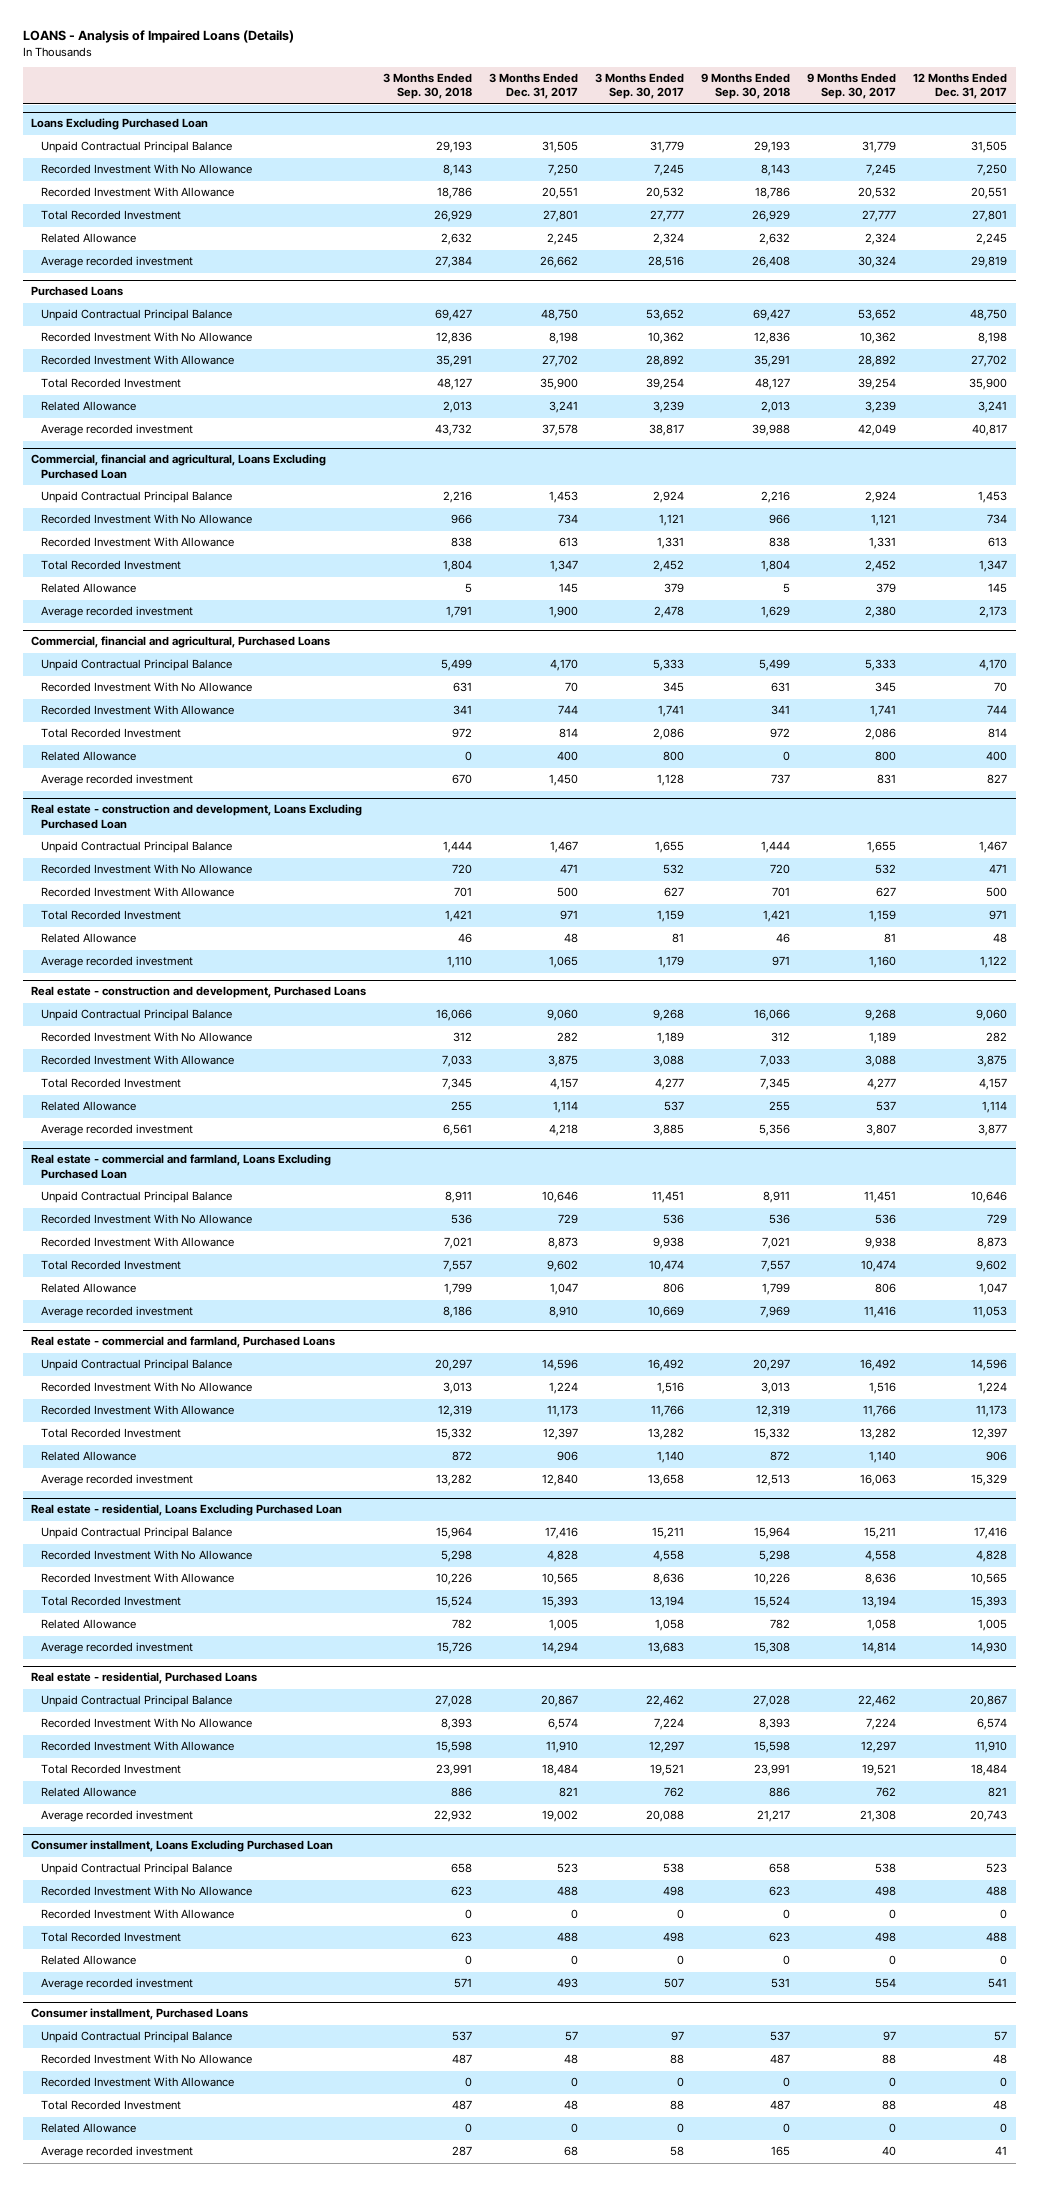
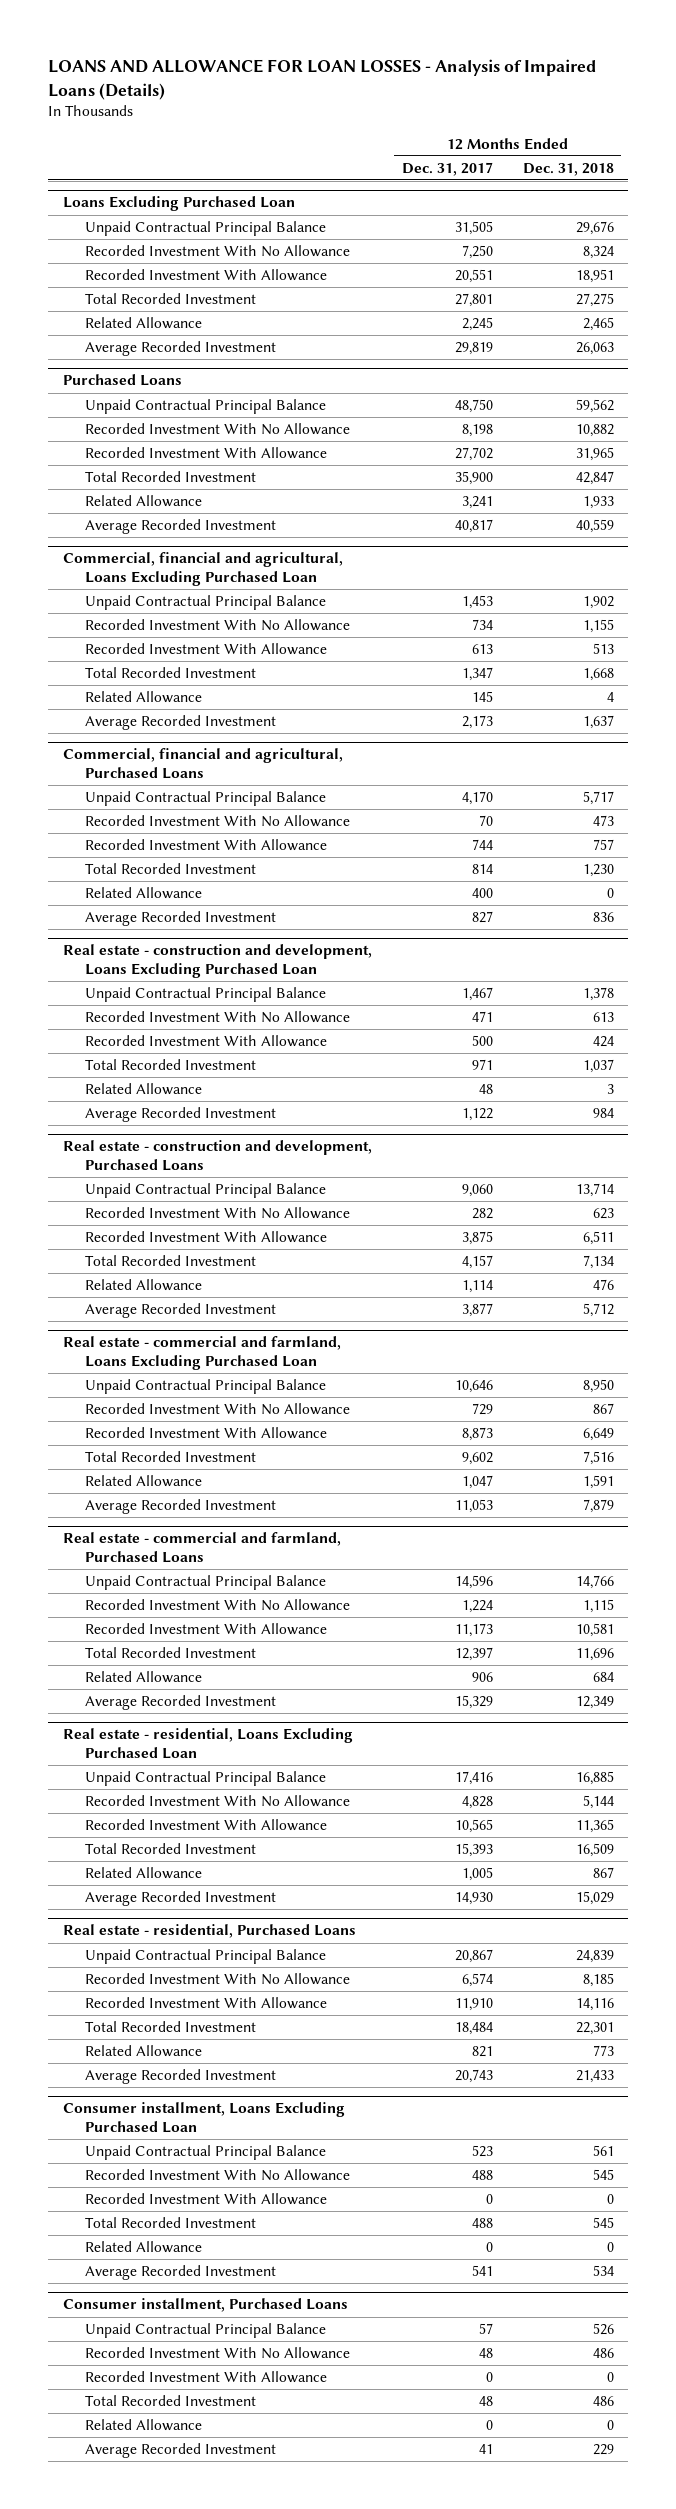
[22,30,294,44] LOANS - Analysis of Impaired Loans (Details) -> [47,58,596,100] LOANS AND ALLOWANCE FOR LOAN LOSSES - Analysis of Impaired Loans (Details)
[383,73,473,100] 3 Months Ended Sep. 30, 2018 -> none
[489,73,579,100] 3 Months Ended Dec. 31, 2017 -> none
[595,73,685,100] 3 Months Ended Sep. 30, 2017 -> none
[701,73,791,100] 9 Months Ended Sep. 30, 2018 -> none
[807,73,897,100] 9 Months Ended Sep. 30, 2017 -> none
none -> [522,162,614,176] Dec. 31, 2018
[40,256,193,269] Average recorded investment -> [84,341,276,357] Average Recorded Investment
[40,424,193,437] Average recorded investment -> [84,519,276,535] Average Recorded Investment
[40,606,193,619] Average recorded investment -> [84,715,276,731] Average Recorded Investment
[40,774,193,787] Average recorded investment -> [84,911,276,927] Average Recorded Investment
[40,956,193,969] Average recorded investment -> [84,1107,276,1123] Average Recorded Investment
[40,1124,193,1137] Average recorded investment -> [84,1303,276,1319] Average Recorded Investment
[40,1306,193,1319] Average recorded investment -> [84,1499,276,1515] Average Recorded Investment
[40,1474,193,1487] Average recorded investment -> [84,1695,276,1711] Average Recorded Investment
[40,1642,193,1655] Average recorded investment -> [84,1891,276,1907] Average Recorded Investment
[40,1810,193,1823] Average recorded investment -> [84,2069,276,2085] Average Recorded Investment
[40,1978,193,1991] Average recorded investment -> [84,2265,276,2281] Average Recorded Investment
[40,2146,193,2159] Average recorded investment -> [84,2443,276,2459] Average Recorded Investment

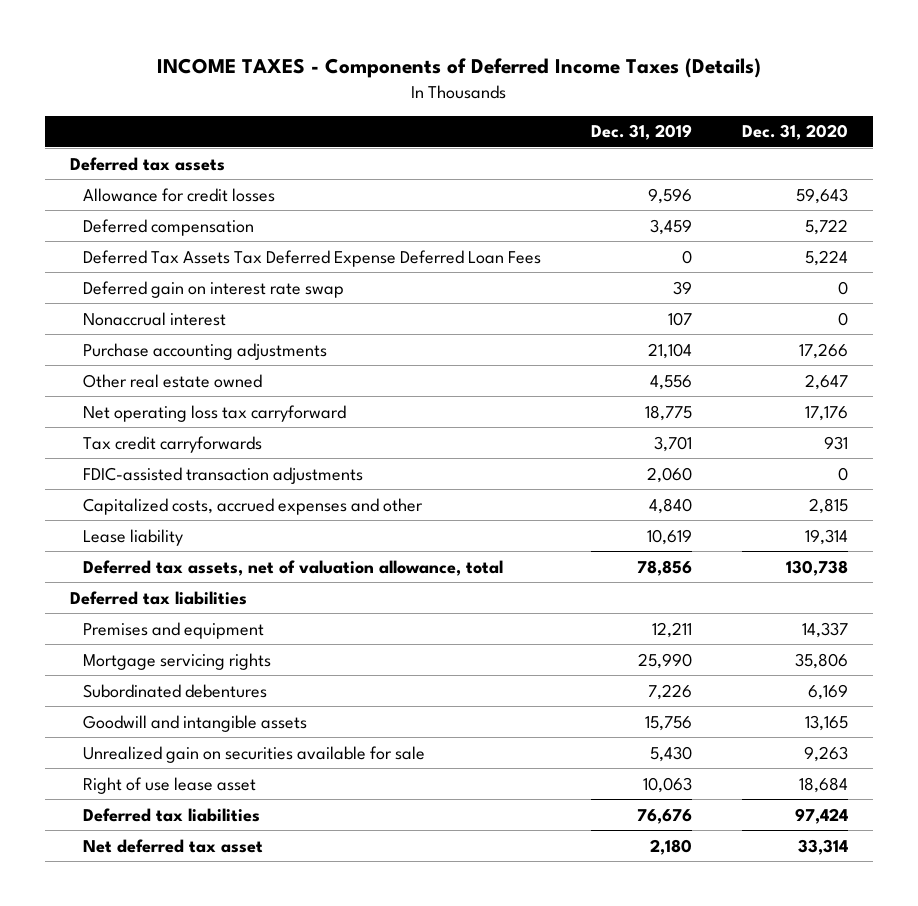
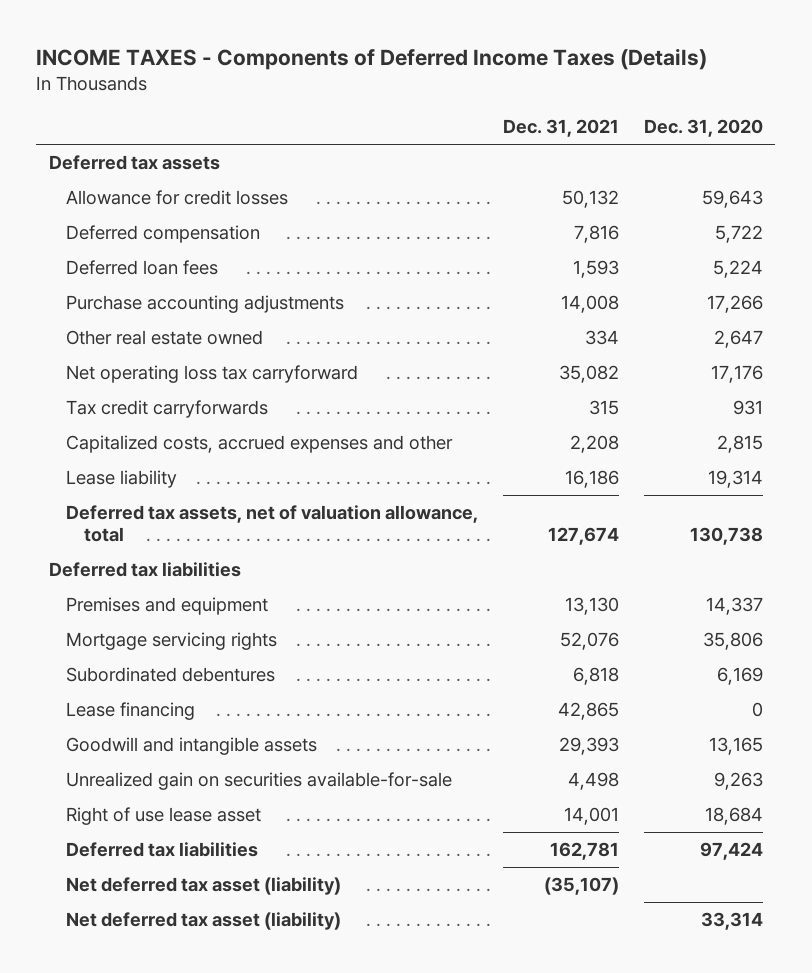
[591,124,693,141] Dec. 31, 2019 -> none
none -> [503,119,620,138] Dec. 31, 2021
[83,280,345,298] Deferred gain on interest rate swap -> none
[83,311,227,326] Nonaccrual interest -> none
[83,249,542,267] Deferred Tax Assets Tax Deferred Expense Deferred Loan Fees -> [66,260,219,276] Deferred loan fees
[83,466,364,484] FDIC-assisted transaction adjustments -> none
none -> [66,702,196,721] Lease financing
[83,745,426,763] Unrealized gain on securities available for sale -> [66,772,453,791] Unrealized gain on securities available-for-sale
none -> [66,877,342,896] Net deferred tax asset (liability)
[83,838,264,853] Net deferred tax asset -> [66,912,342,931] Net deferred tax asset (liability)

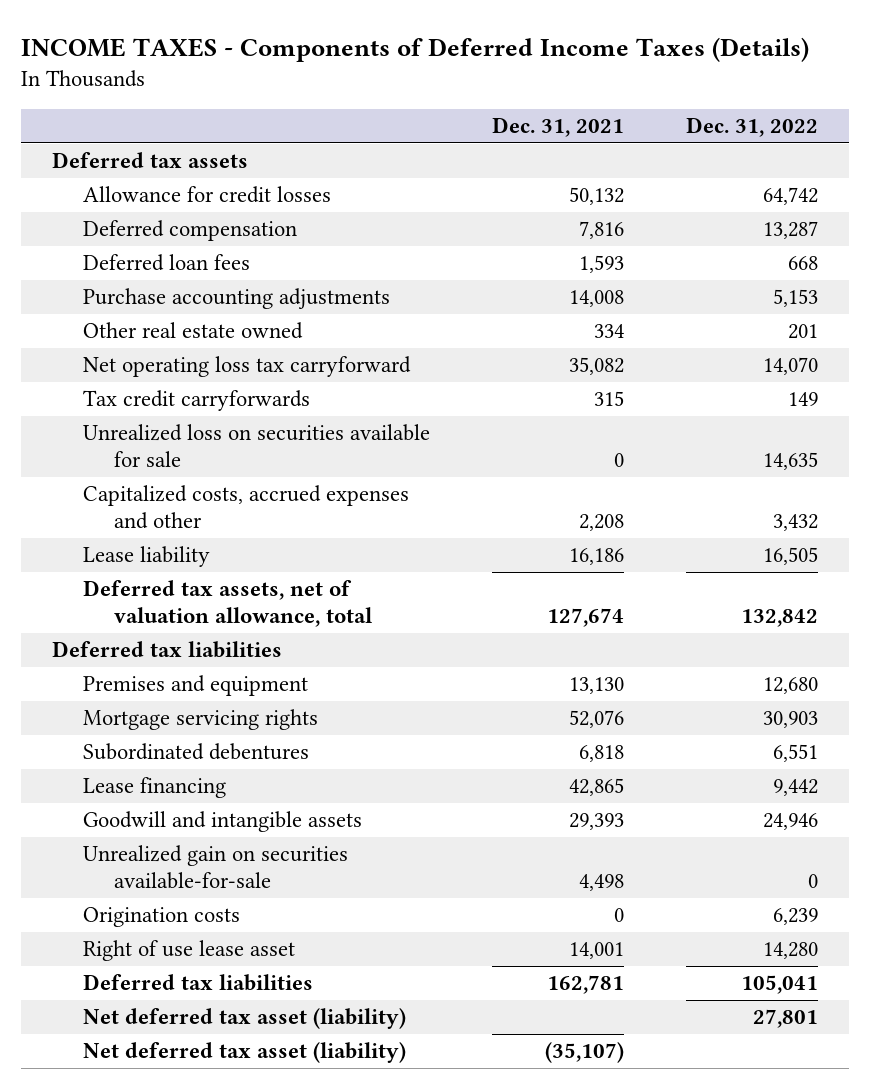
[643,119,763,138] Dec. 31, 2020 -> none
none -> [685,117,818,138] Dec. 31, 2022
none -> [82,424,430,467] Unrealized loss on securities available for sale
none -> [82,907,240,928] Origination costs
[66,877,342,896] Net deferred tax asset (liability) -> [82,1042,406,1064] Net deferred tax asset (liability)

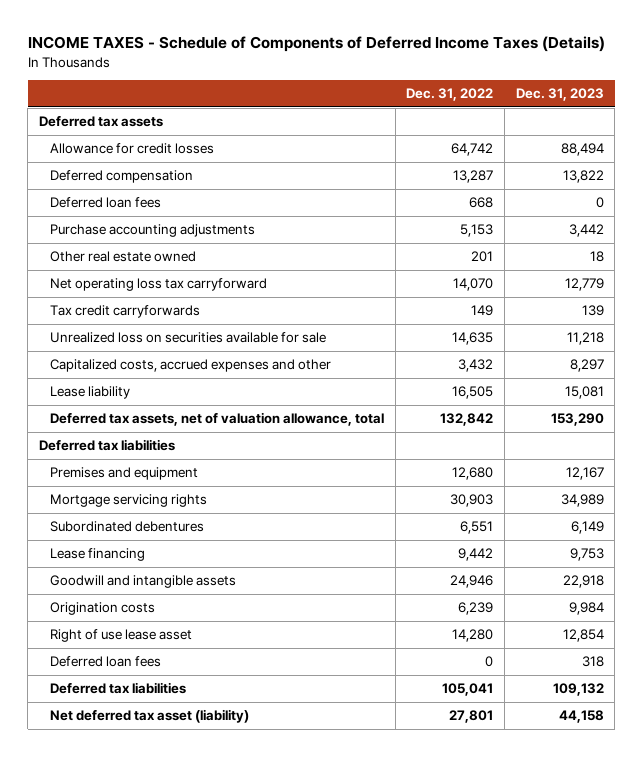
[20,36,809,62] INCOME TAXES - Components of Deferred Income Taxes (Details) -> [27,36,605,53] INCOME TAXES - Schedule of Components of Deferred Income Taxes (Details)
[491,117,624,138] Dec. 31, 2021 -> none
none -> [515,88,604,102] Dec. 31, 2023
[82,845,348,889] Unrealized gain on securities available-for-sale -> none
none -> [49,656,161,668] Deferred loan fees
[82,1042,406,1064] Net deferred tax asset (liability) -> none

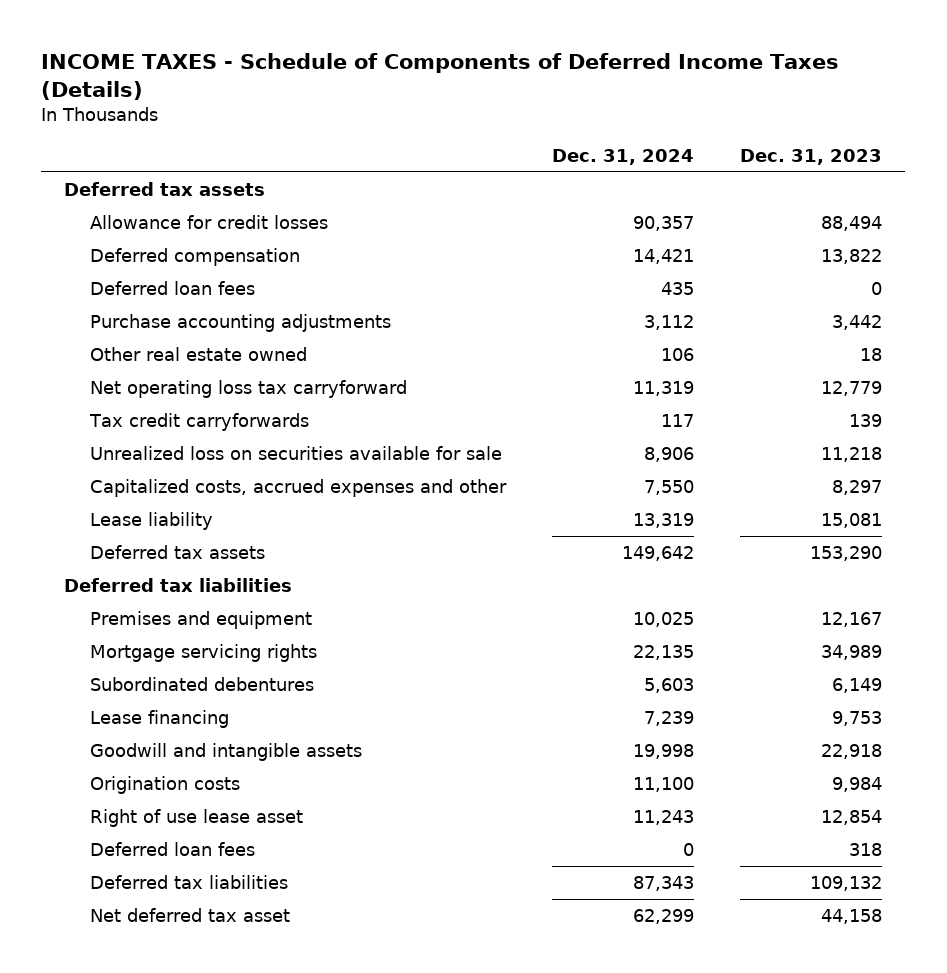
[406,88,494,102] Dec. 31, 2022 -> none
none -> [552,148,695,165] Dec. 31, 2024
[49,412,384,427] Deferred tax assets, net of valuation allowance, total -> [90,545,266,560] Deferred tax assets
[49,709,249,724] Net deferred tax asset (liability) -> [90,908,291,923] Net deferred tax asset

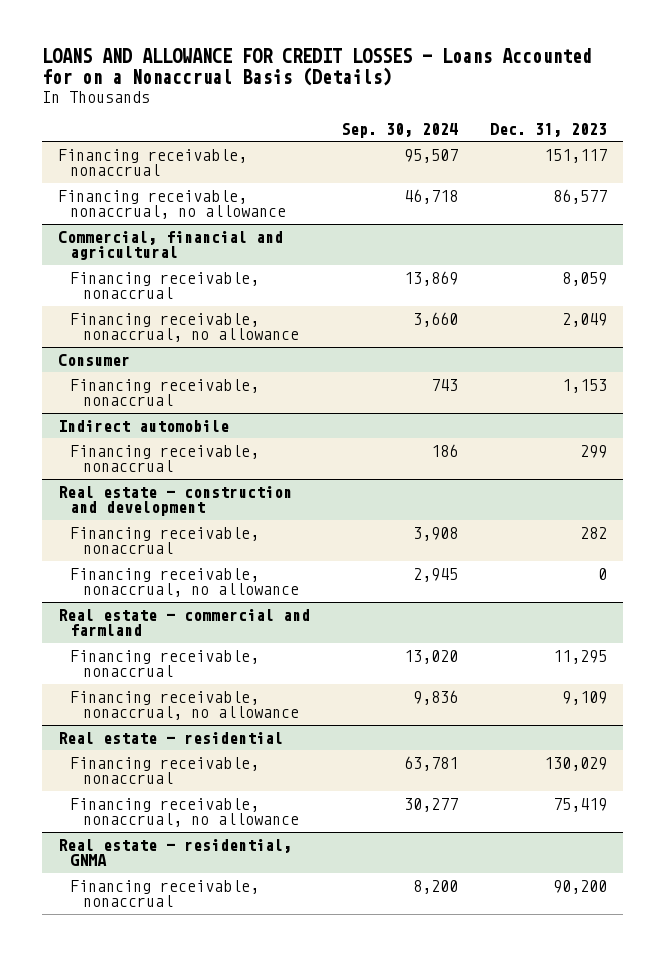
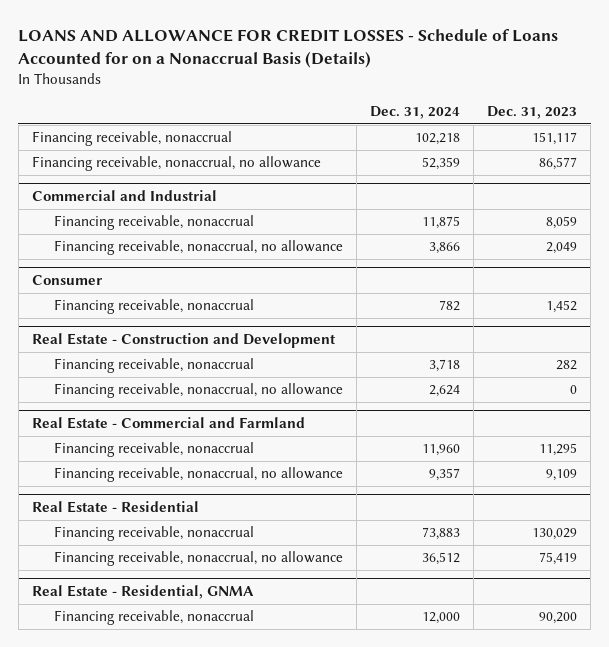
[41,48,592,87] LOANS AND ALLOWANCE FOR CREDIT LOSSES - Loans Accounted for on a Nonaccrual Basis (Details) -> [18,29,559,69] LOANS AND ALLOWANCE FOR CREDIT LOSSES - Schedule of Loans Accounted for on a Nonaccrual Basis (Details)
[341,122,459,138] Sep. 30, 2024 -> none
none -> [370,106,461,120] Dec. 31, 2024
[57,230,283,261] Commercial, financial and agricultural -> [31,190,217,202] Commercial and Industrial
[57,419,229,432] Indirect automobile -> none
[70,444,260,473] Financing receivable, nonaccrual -> none
[561,378,607,393] 1,153 -> [546,300,578,314] 1,452
[57,485,292,517] Real estate - construction and development -> [31,333,336,349] Real Estate - Construction and Development
[57,608,310,637] Real estate - commercial and farmland -> [31,417,305,430] Real Estate - Commercial and Farmland
[57,731,283,744] Real estate - residential -> [31,501,199,514] Real Estate - Residential
[57,838,292,867] Real estate - residential, GNMA -> [31,585,254,600] Real Estate - Residential, GNMA

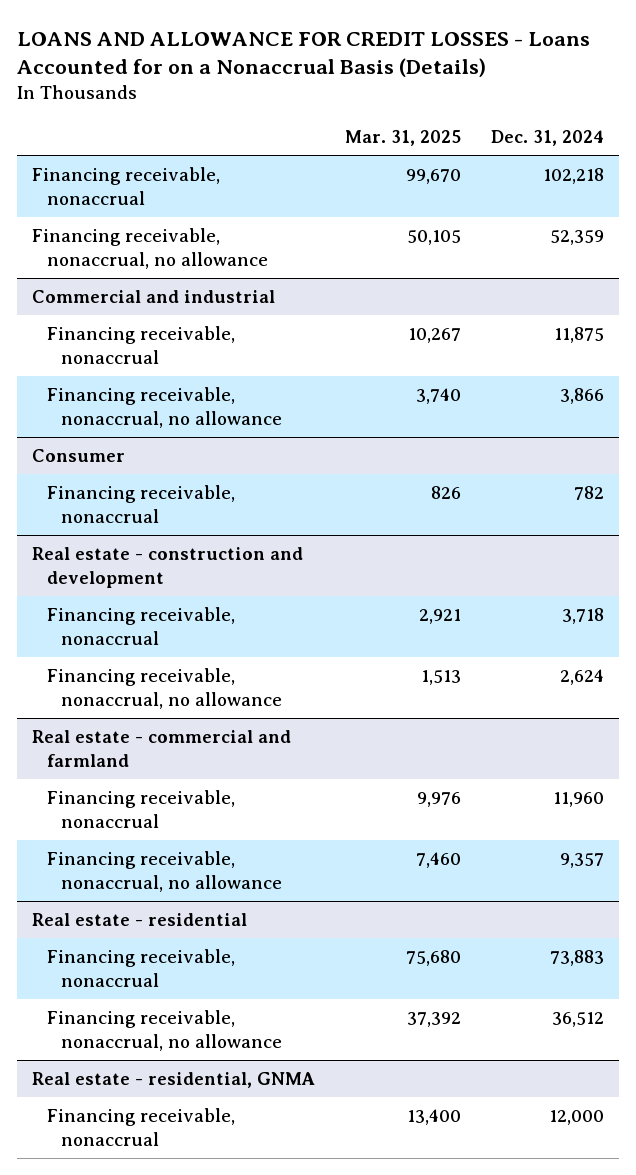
[18,29,559,69] LOANS AND ALLOWANCE FOR CREDIT LOSSES - Schedule of Loans Accounted for on a Nonaccrual Basis (Details) -> [16,31,590,78] LOANS AND ALLOWANCE FOR CREDIT LOSSES - Loans Accounted for on a Nonaccrual Basis (Details)
[487,106,578,120] Dec. 31, 2023 -> none
none -> [345,129,462,146] Mar. 31, 2025
[31,190,217,202] Commercial and Industrial -> [32,290,276,304] Commercial and industrial
[31,333,336,349] Real Estate - Construction and Development -> [32,547,304,588] Real estate - construction and development
[31,417,305,430] Real Estate - Commercial and Farmland -> [32,730,292,767] Real estate - commercial and farmland
[31,501,199,514] Real Estate - Residential -> [32,913,248,927] Real estate - residential
[31,585,254,600] Real Estate - Residential, GNMA -> [32,1072,316,1089] Real estate - residential, GNMA

